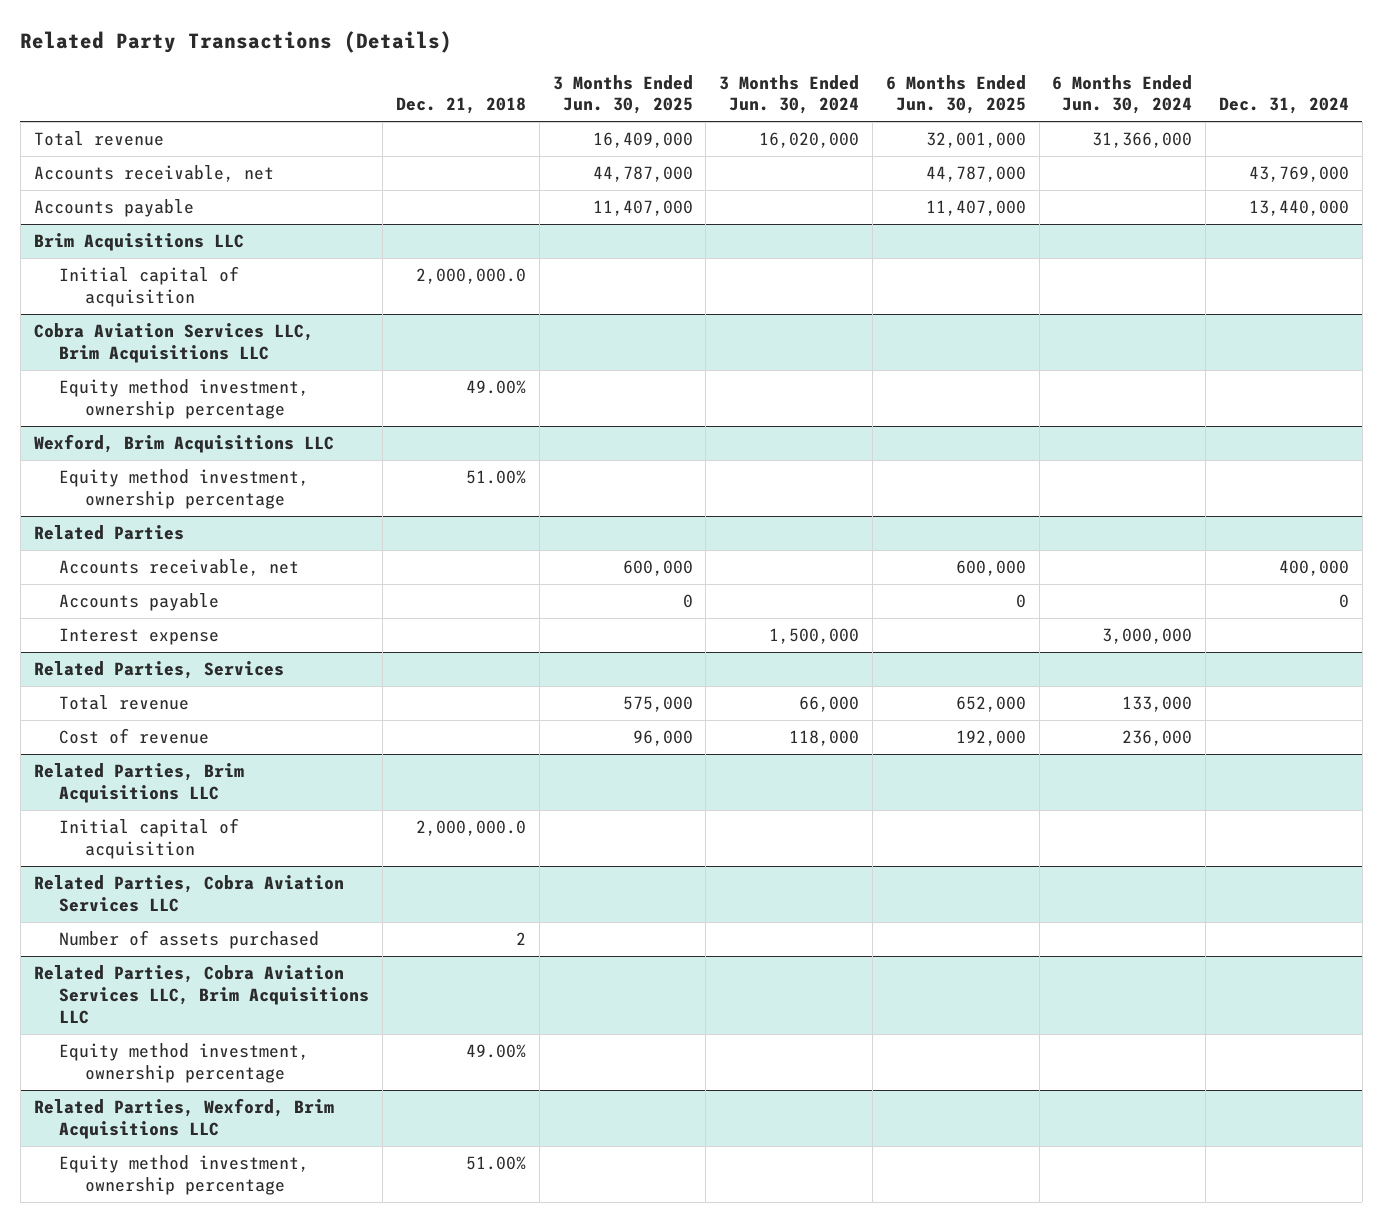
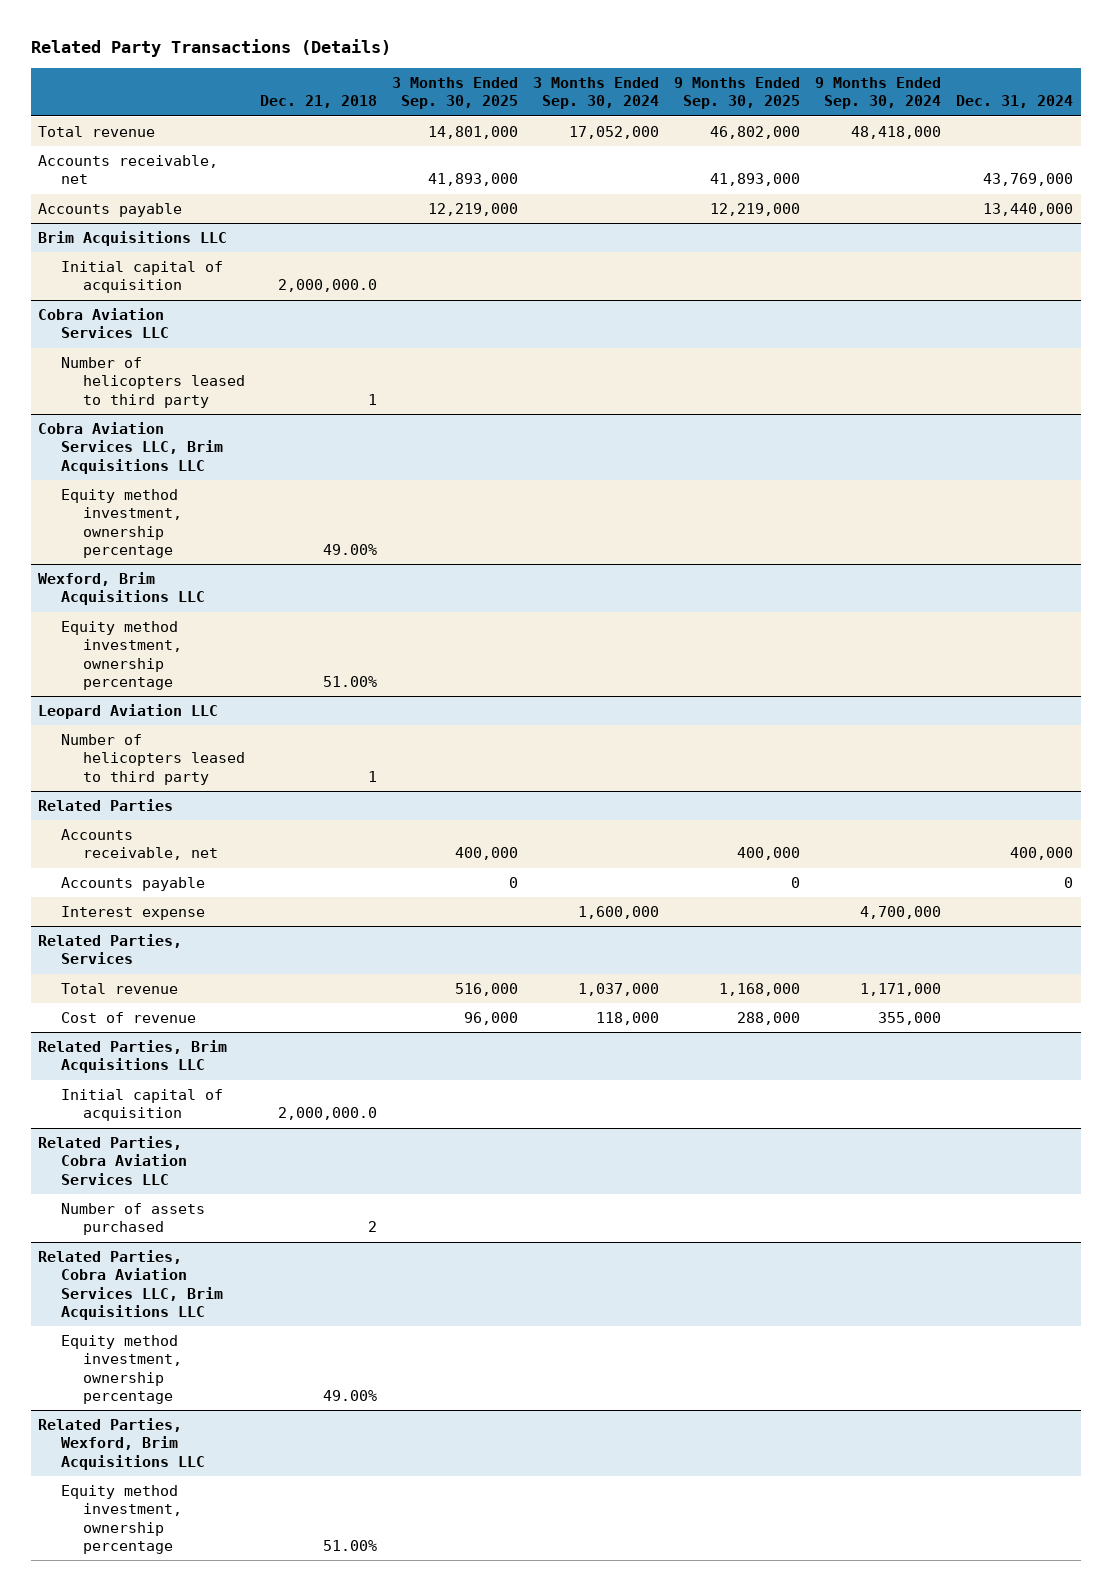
[552,74,693,115] 3 Months Ended Jun. 30, 2025 -> none
[719,74,860,115] 3 Months Ended Jun. 30, 2024 -> none
[885,74,1026,115] 6 Months Ended Jun. 30, 2025 -> none
[1052,74,1193,115] 6 Months Ended Jun. 30, 2024 -> none
none -> [392,76,519,110] 3 Months Ended Sep. 30, 2025
none -> [533,76,660,110] 3 Months Ended Sep. 30, 2024
none -> [674,76,801,110] 9 Months Ended Sep. 30, 2025
none -> [815,76,942,110] 9 Months Ended Sep. 30, 2024
none -> [38,307,169,339] Cobra Aviation Services LLC
none -> [60,356,246,408] Number of helicopters leased to third party
none -> [38,703,219,719] Leopard Aviation LLC
none -> [60,733,246,785] Number of helicopters leased to third party

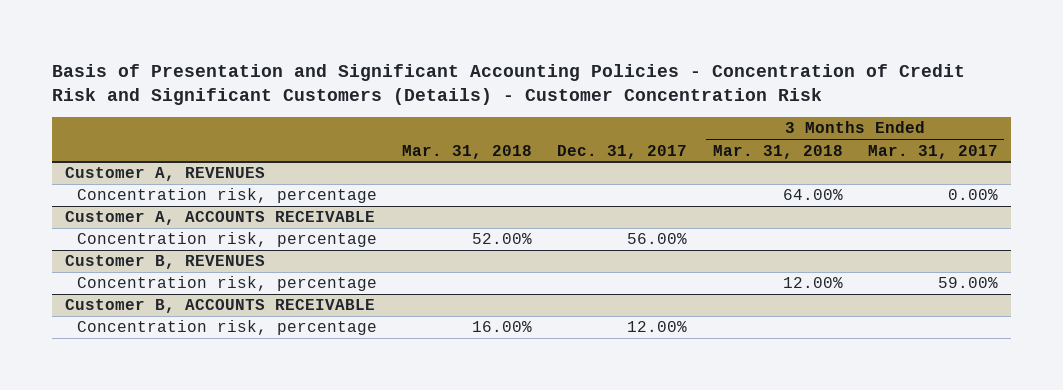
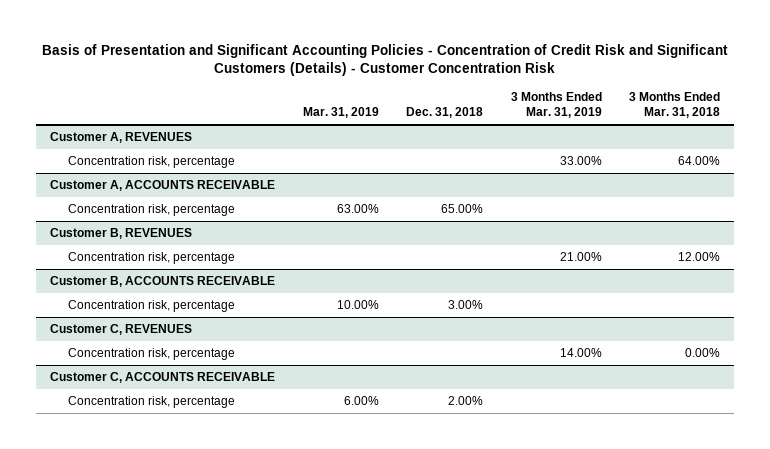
[402,144,533,159] Mar. 31, 2018 -> none
[557,144,688,159] Dec. 31, 2017 -> none
[868,144,999,159] Mar. 31, 2017 -> none
none -> [302,107,379,119] Mar. 31, 2019
none -> [406,107,484,119] Dec. 31, 2018
none -> [510,92,602,119] 3 Months Ended Mar. 31, 2019
none -> [50,323,193,335] Customer C, REVENUES
none -> [67,347,235,360] Concentration risk, percentage
none -> [50,371,276,383] Customer C, ACCOUNTS RECEIVABLE
none -> [67,395,235,408] Concentration risk, percentage

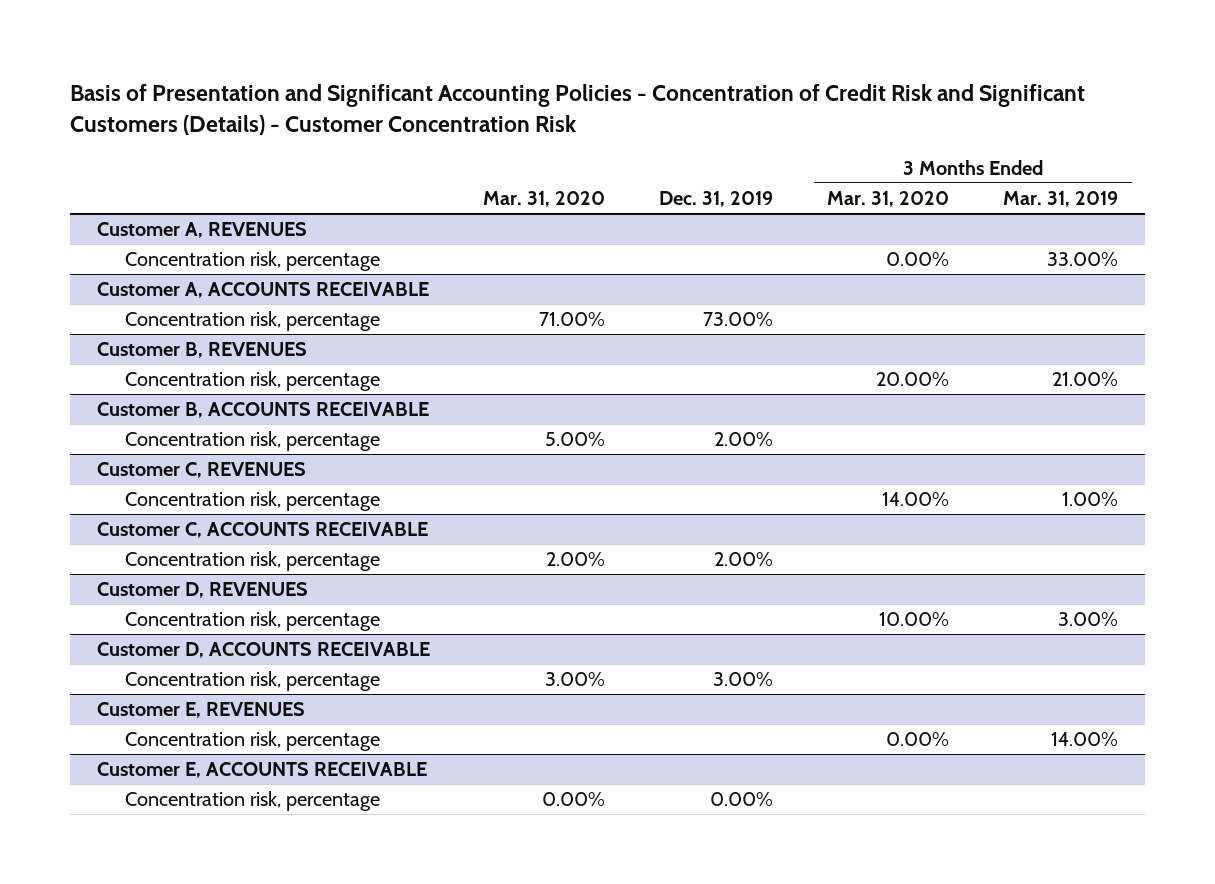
[302,107,379,119] Mar. 31, 2019 -> none
[406,107,484,119] Dec. 31, 2018 -> none
[629,92,721,119] 3 Months Ended Mar. 31, 2018 -> none
none -> [483,191,606,208] Mar. 31, 2020
none -> [659,191,774,208] Dec. 31, 2019
none -> [827,191,950,208] Mar. 31, 2020
[559,347,602,357] 14.00% -> [1062,492,1119,507] 1.00%
none -> [96,582,308,599] Customer D, REVENUES
none -> [125,611,381,632] Concentration risk, percentage
none -> [96,642,430,659] Customer D, ACCOUNTS RECEIVABLE
none -> [125,671,381,692] Concentration risk, percentage
none -> [96,702,305,719] Customer E, REVENUES
none -> [125,731,381,752] Concentration risk, percentage
none -> [96,762,427,779] Customer E, ACCOUNTS RECEIVABLE
none -> [125,791,381,812] Concentration risk, percentage

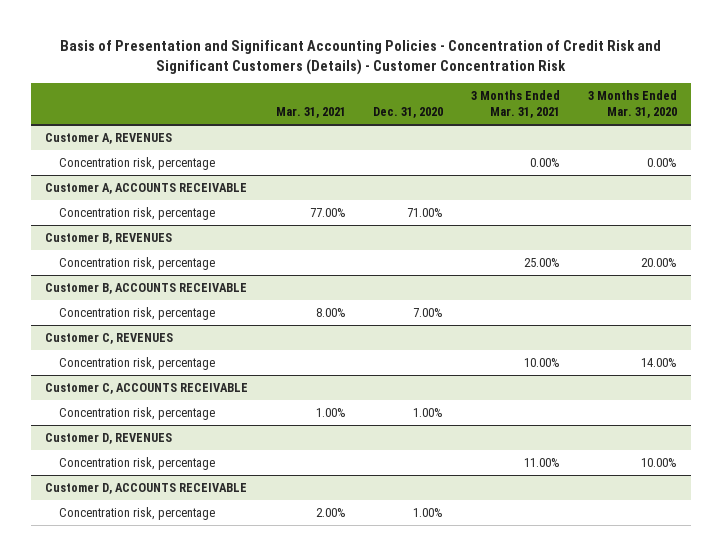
[483,191,606,208] Mar. 31, 2020 -> none
[659,191,774,208] Dec. 31, 2019 -> none
[1003,191,1119,208] Mar. 31, 2019 -> none
none -> [275,107,346,119] Mar. 31, 2021
none -> [373,107,444,119] Dec. 31, 2020
none -> [471,90,561,119] 3 Months Ended Mar. 31, 2021
[96,702,305,719] Customer E, REVENUES -> none
[125,731,381,752] Concentration risk, percentage -> none
[96,762,427,779] Customer E, ACCOUNTS RECEIVABLE -> none
[125,791,381,812] Concentration risk, percentage -> none

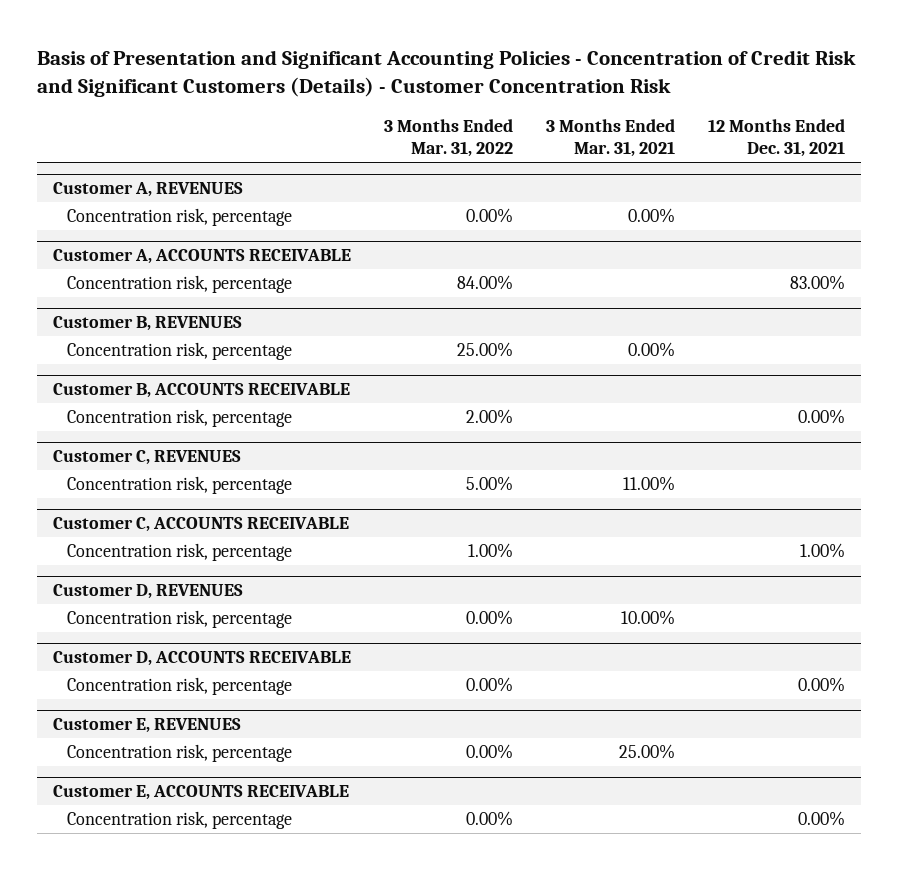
[275,107,346,119] Mar. 31, 2021 -> none
[373,107,444,119] Dec. 31, 2020 -> none
[587,90,677,119] 3 Months Ended Mar. 31, 2020 -> none
none -> [384,118,514,158] 3 Months Ended Mar. 31, 2022
none -> [707,118,845,158] 12 Months Ended Dec. 31, 2021
[524,258,561,268] 25.00% -> [627,342,675,358] 0.00%
[524,358,561,368] 10.00% -> [622,476,675,492] 11.00%
[524,458,561,468] 11.00% -> [620,610,675,626] 10.00%
none -> [53,718,242,734] Customer E, REVENUES
none -> [66,744,292,763] Concentration risk, percentage
none -> [53,785,350,801] Customer E, ACCOUNTS RECEIVABLE
none -> [66,811,292,830] Concentration risk, percentage

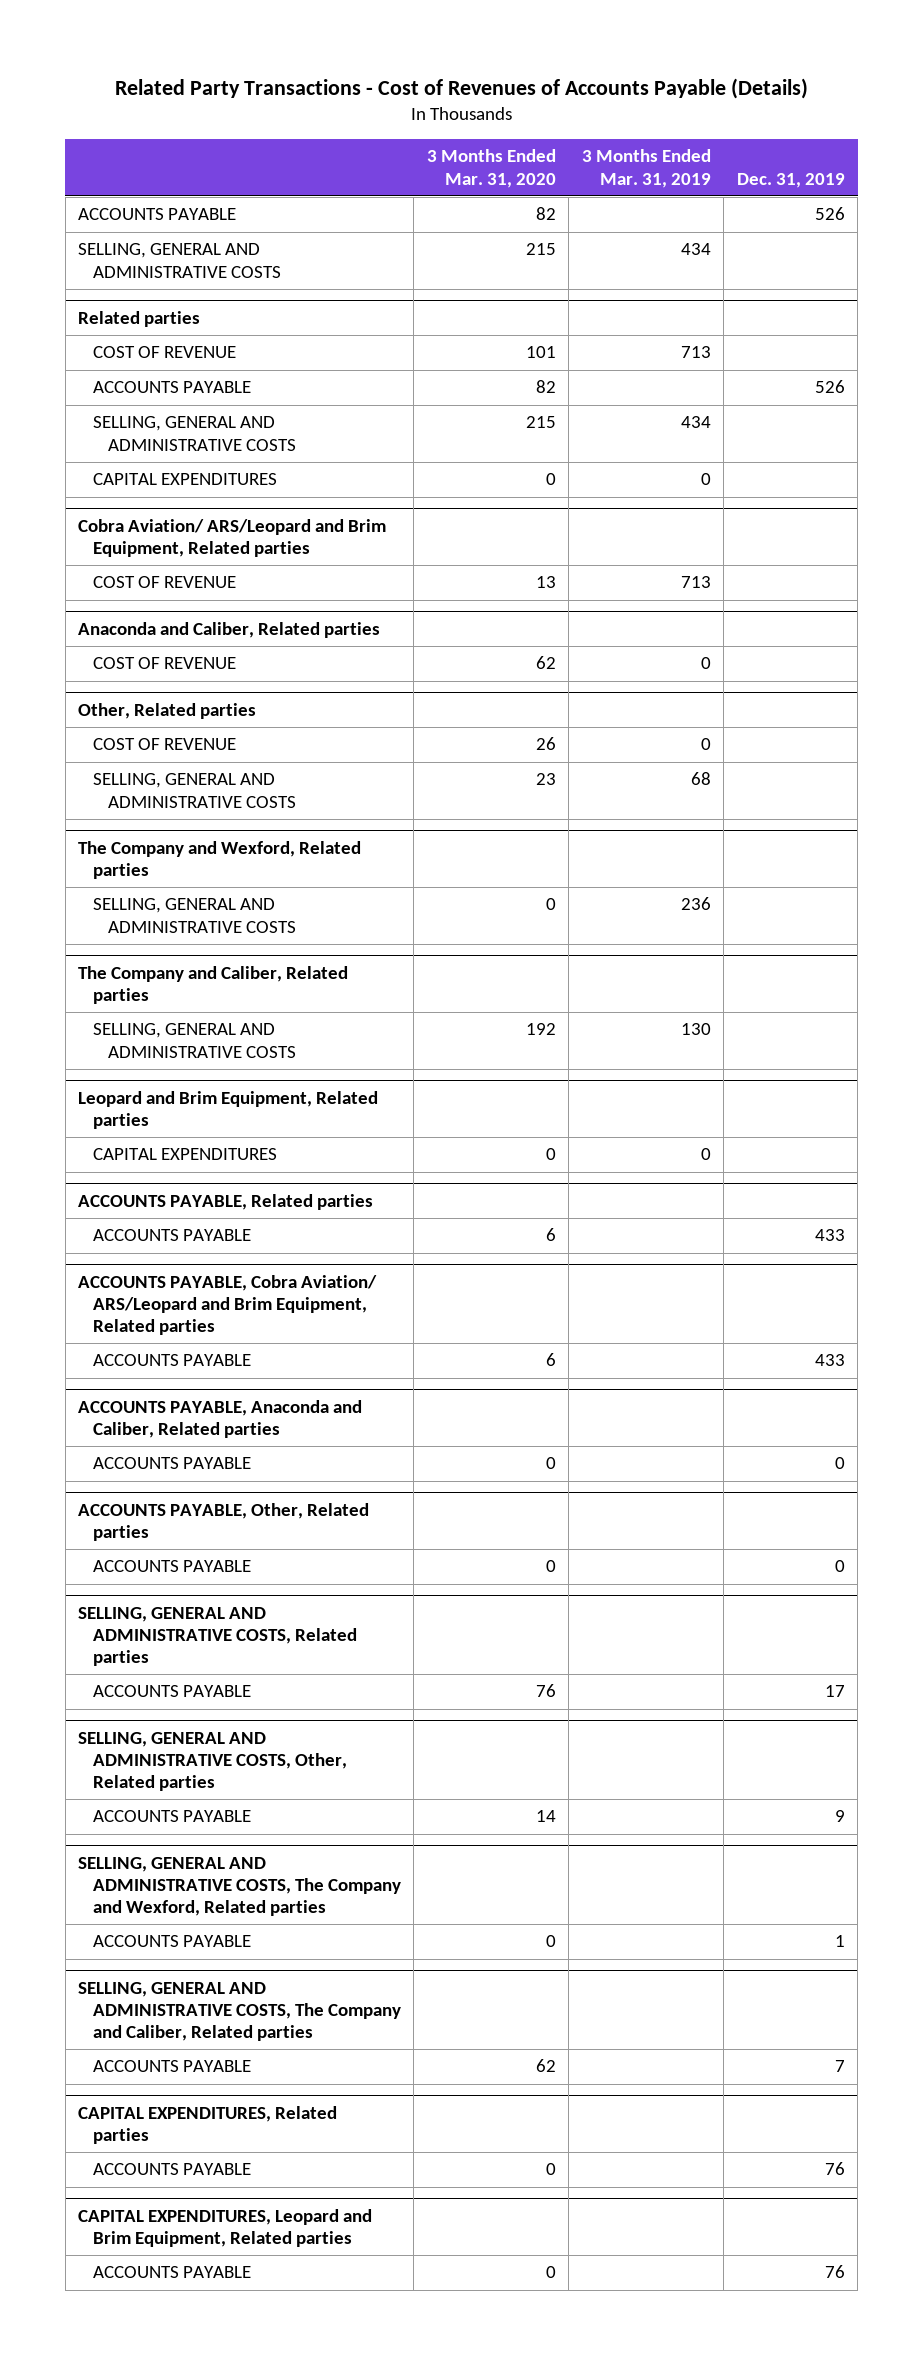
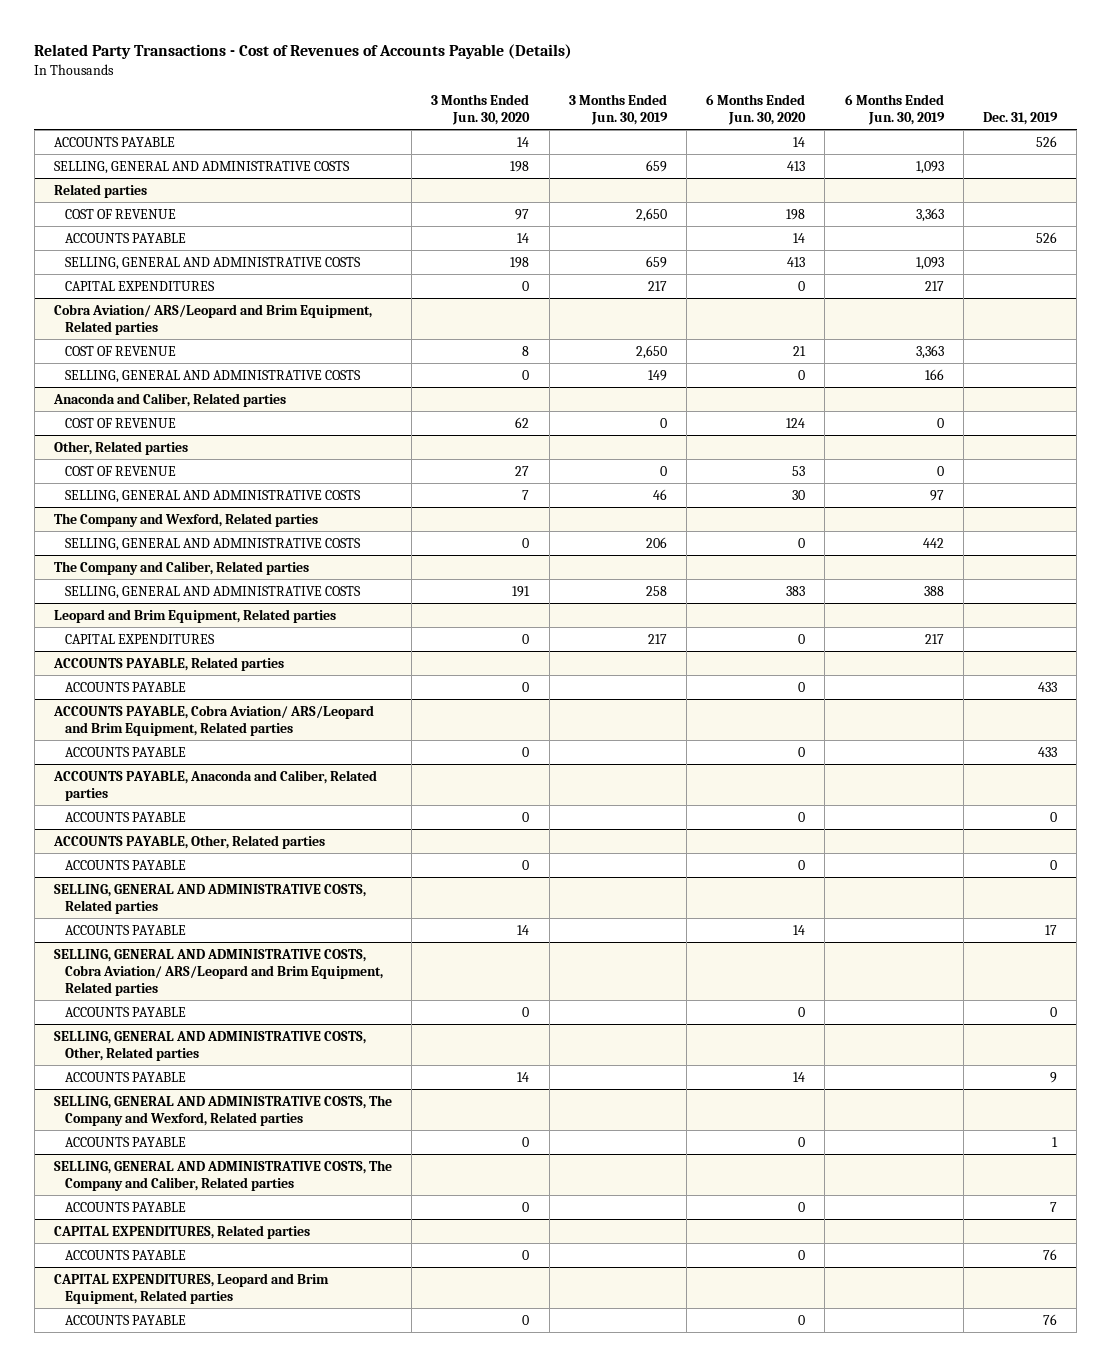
[426,149,556,188] 3 Months Ended Mar. 31, 2020 -> none
[581,149,711,188] 3 Months Ended Mar. 31, 2019 -> none
none -> [431,94,531,126] 3 Months Ended Jun. 30, 2020
none -> [568,94,668,126] 3 Months Ended Jun. 30, 2019
none -> [706,94,807,126] 6 Months Ended Jun. 30, 2020
none -> [844,94,945,126] 6 Months Ended Jun. 30, 2019
none -> [64,369,361,383] SELLING, GENERAL AND ADMINISTRATIVE COSTS
none -> [54,948,383,996] SELLING, GENERAL AND ADMINISTRATIVE COSTS, Cobra Aviation/ ARS/Leopard and Brim Equipment, Related parties
none -> [64,1006,186,1017] ACCOUNTS PAYABLE

